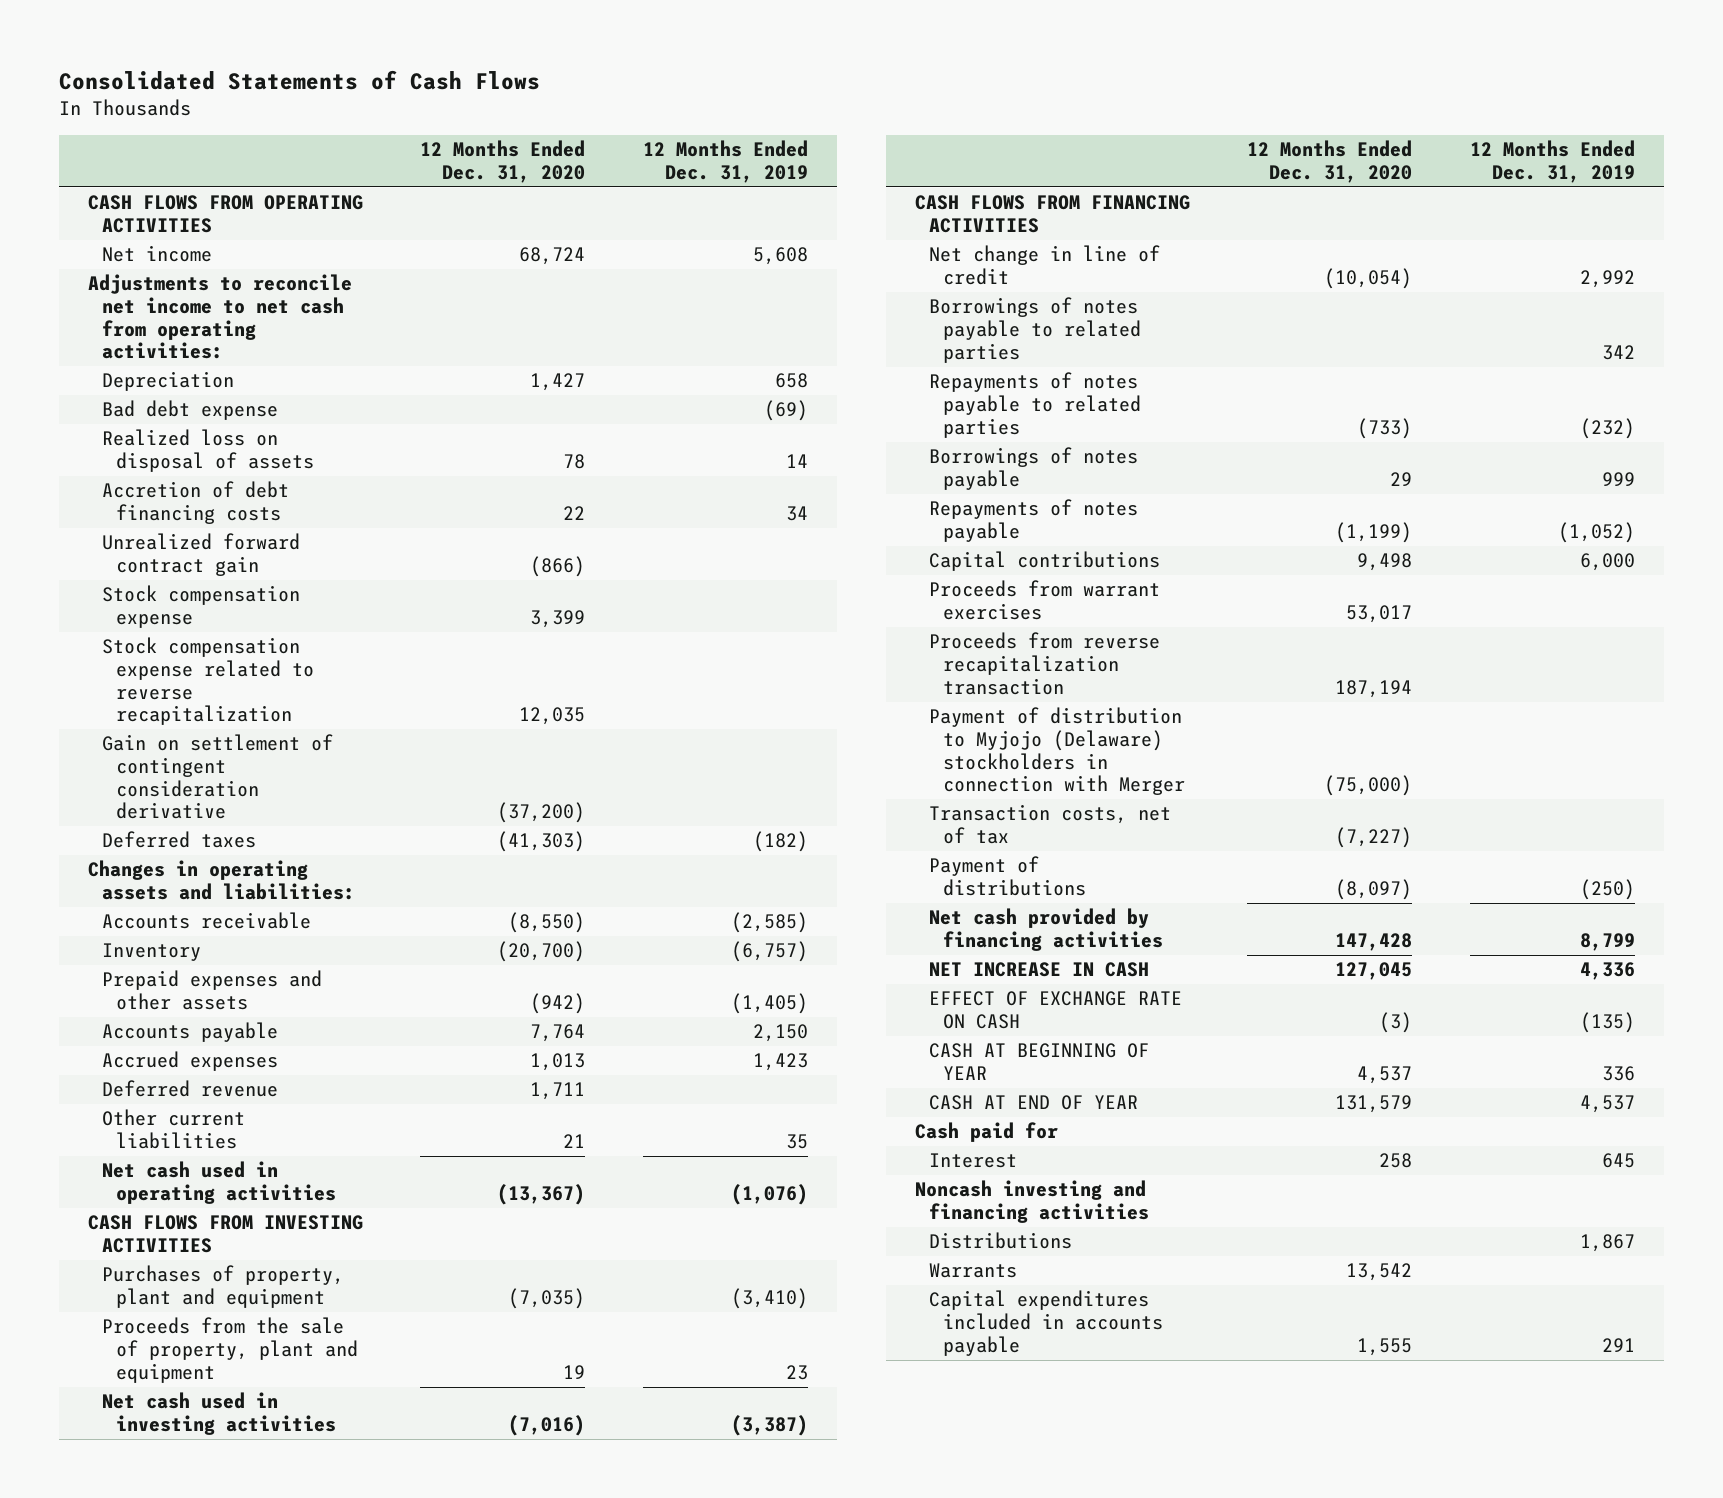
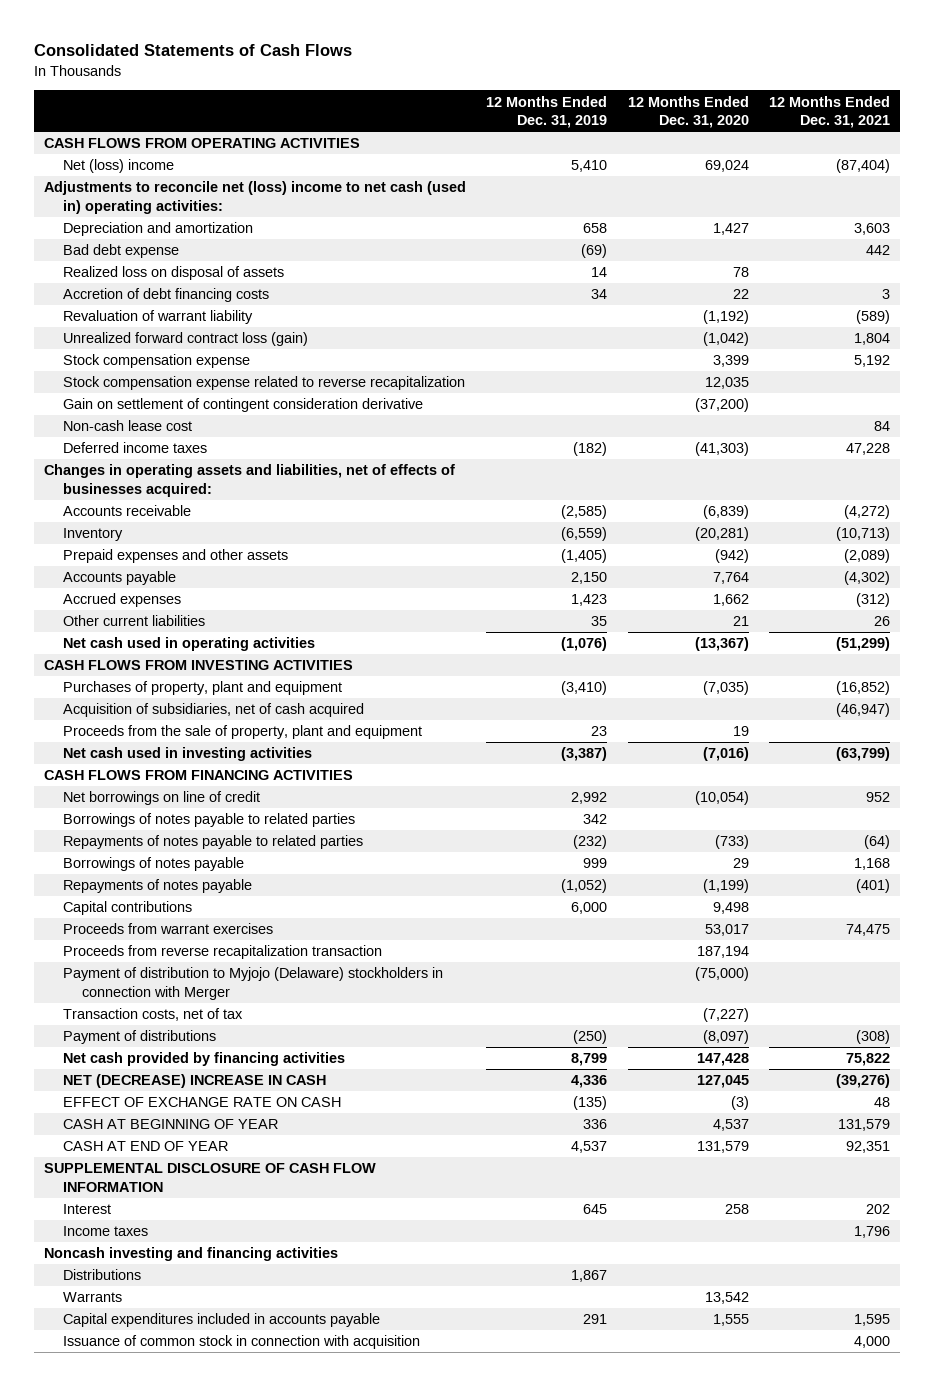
none -> [769,95,891,128] 12 Months Ended Dec. 31, 2021
[101,245,212,263] Net income -> [62,159,174,174] Net (loss) income
[519,247,586,266] 68,724 -> [704,160,749,173] 69,024
[753,247,809,266] 5,608 -> [571,160,608,173] 5,410
[87,274,352,360] Adjustments to reconcile net income to net cash from operating activities: -> [44,181,467,214] Adjustments to reconcile net (loss) income to net cash (used in) operating activities:
[101,371,234,392] Depreciation -> [62,222,253,237] Depreciation and amortization
none -> [62,310,253,325] Revaluation of warrant liability
[101,533,300,577] Unrealized forward contract gain -> [62,332,308,347] Unrealized forward contract loss (gain)
[530,556,586,578] (866) -> [702,332,749,347] (1,042)
none -> [62,420,192,432] Non-cash lease cost
[101,831,256,849] Deferred taxes -> [62,442,207,454] Deferred income taxes
[87,860,355,901] Changes in operating assets and liabilities: -> [44,464,456,497] Changes in operating assets and liabilities, net of effects of businesses acquired:
[508,912,586,934] (8,550) -> [702,505,749,520] (6,839)
[497,941,586,963] (20,700) -> [694,527,749,542] (20,281)
[731,941,809,963] (6,757) -> [561,527,608,542] (6,559)
[101,1080,278,1098] Deferred revenue -> none
[530,1053,586,1072] 1,013 -> [712,594,749,607] 1,662
none -> [62,703,364,718] Acquisition of subsidiaries, net of cash acquired
[928,245,1160,286] Net change in line of credit -> [62,791,260,806] Net borrowings on line of credit
[928,962,1149,978] NET INCREASE IN CASH -> [62,1074,326,1089] NET (DECREASE) INCREASE IN CASH
[914,1122,1058,1143] Cash paid for -> none
none -> [44,1163,377,1192] SUPPLEMENTAL DISCLOSURE OF CASH FLOW INFORMATION
none -> [62,1226,148,1237] Income taxes
none -> [62,1335,420,1350] Issuance of common stock in connection with acquisition

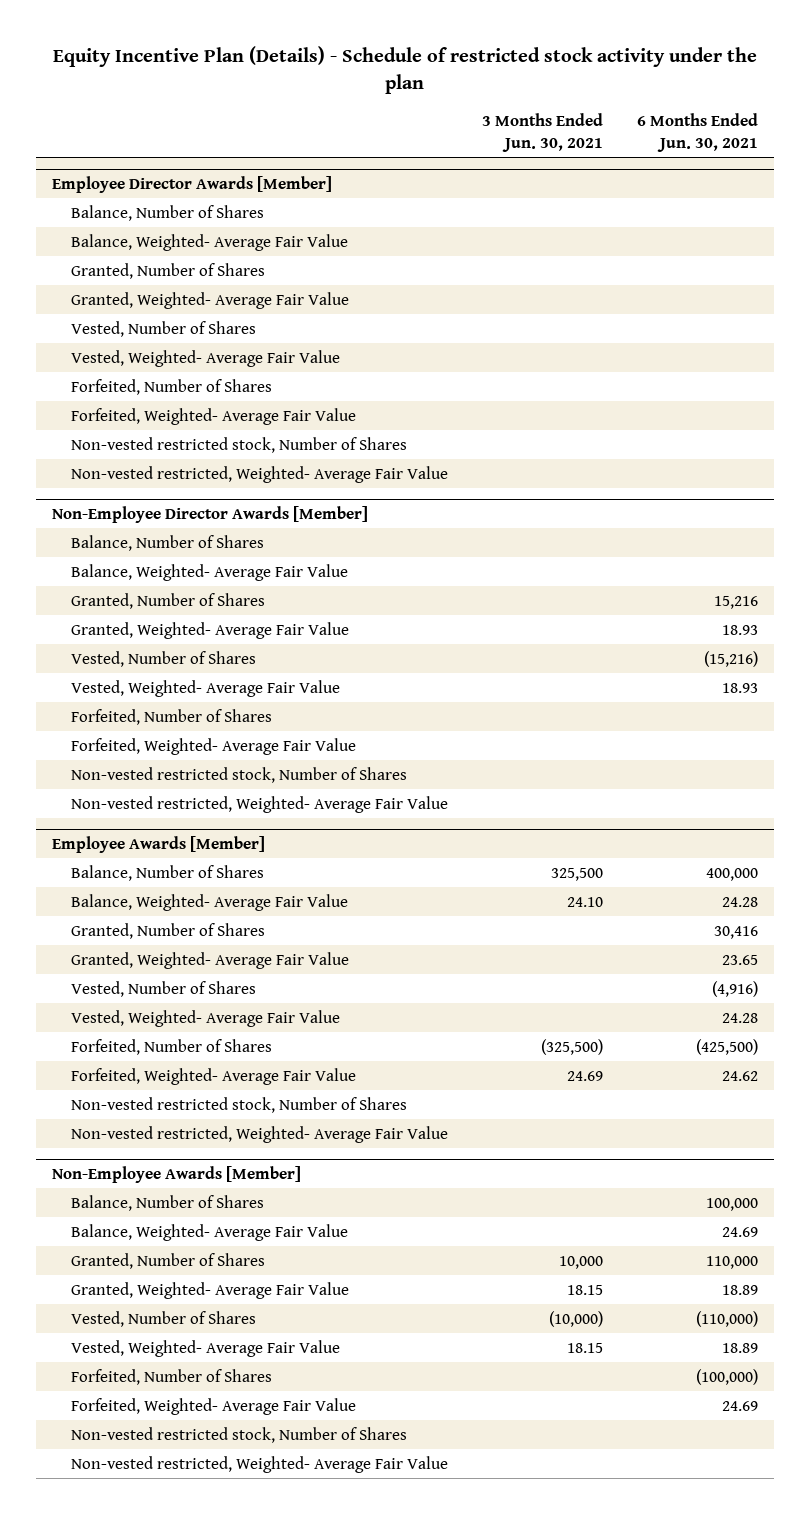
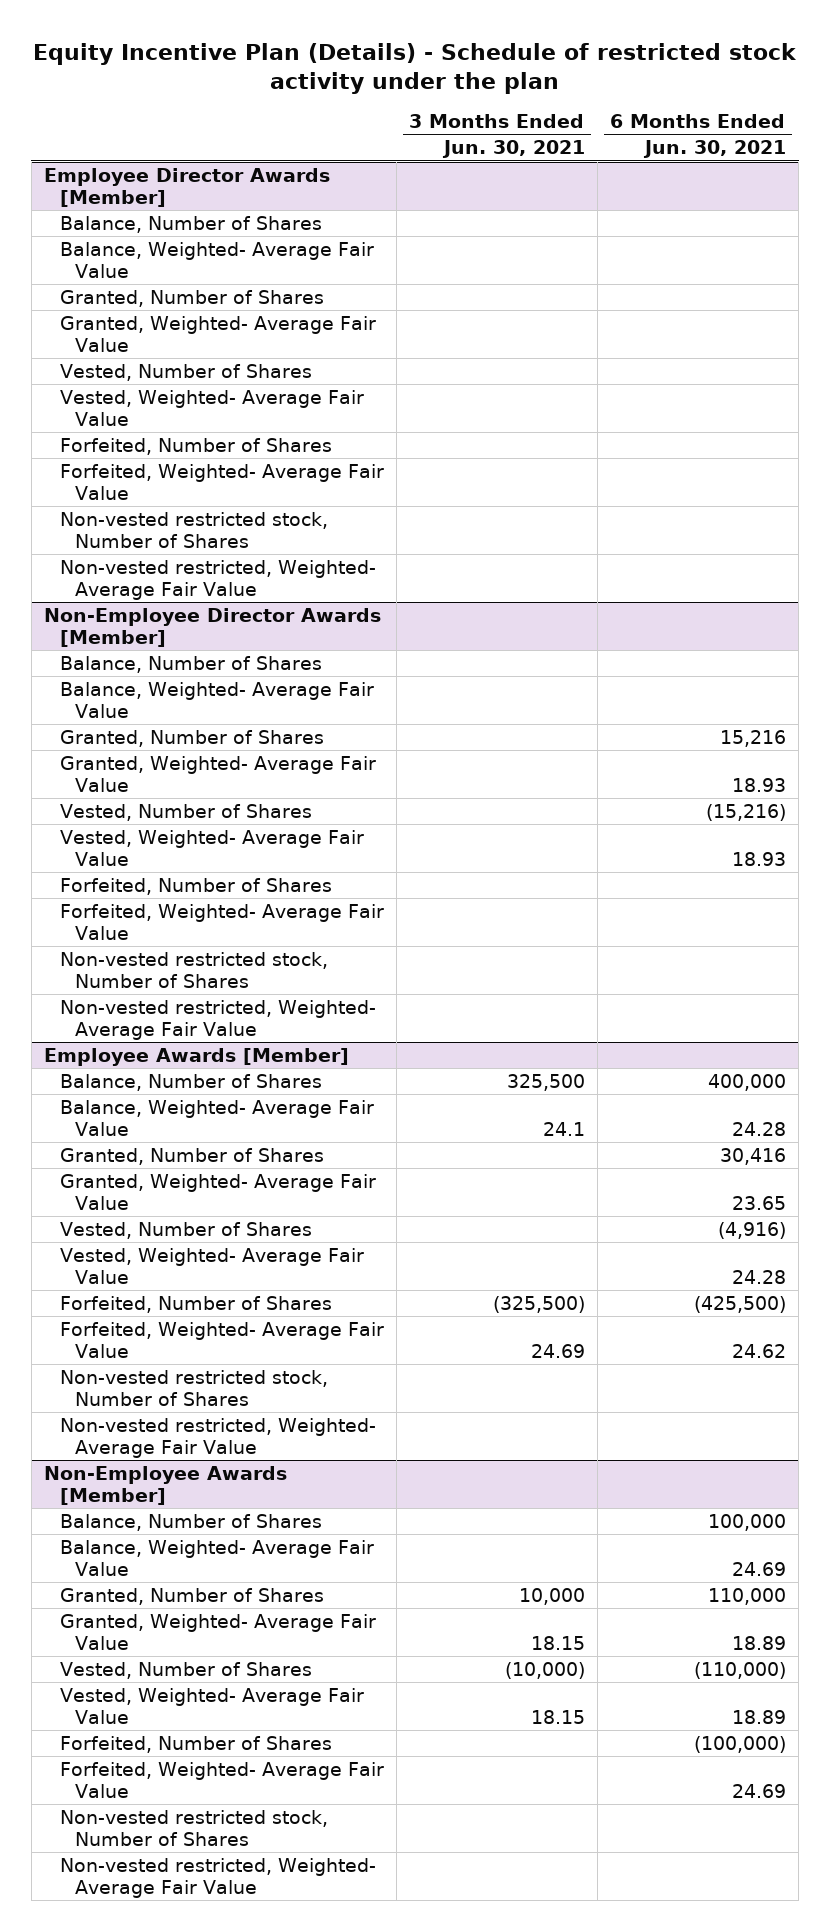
[566,896,603,907] 24.10 -> [542,1121,585,1136] 24.1

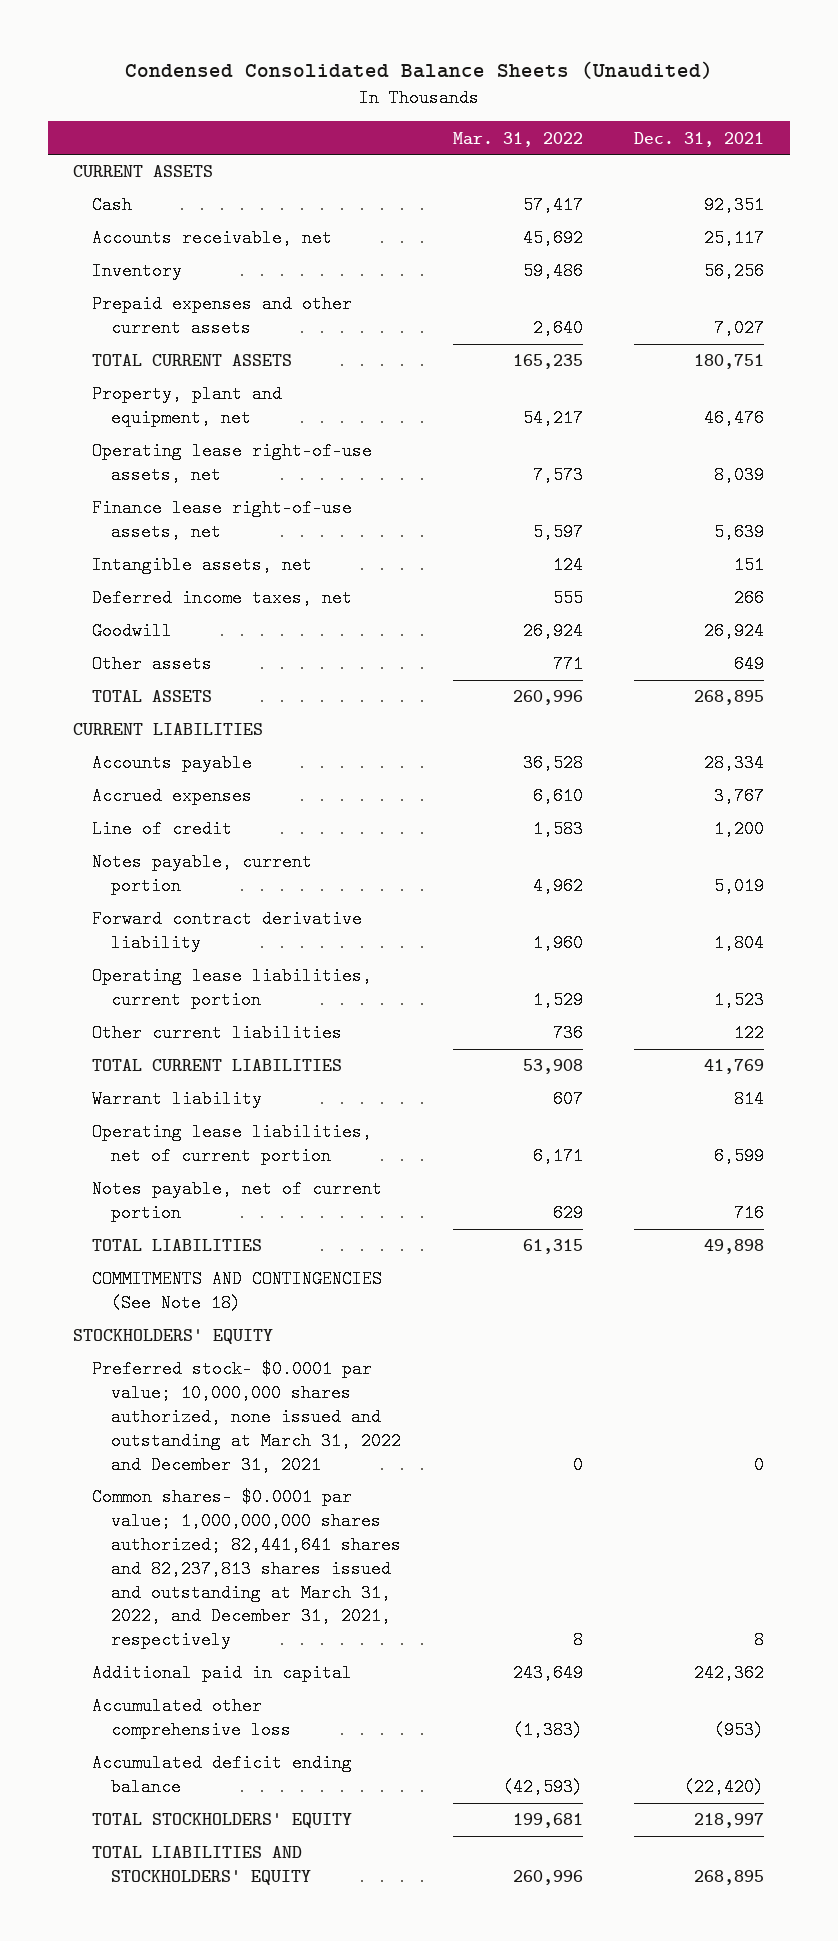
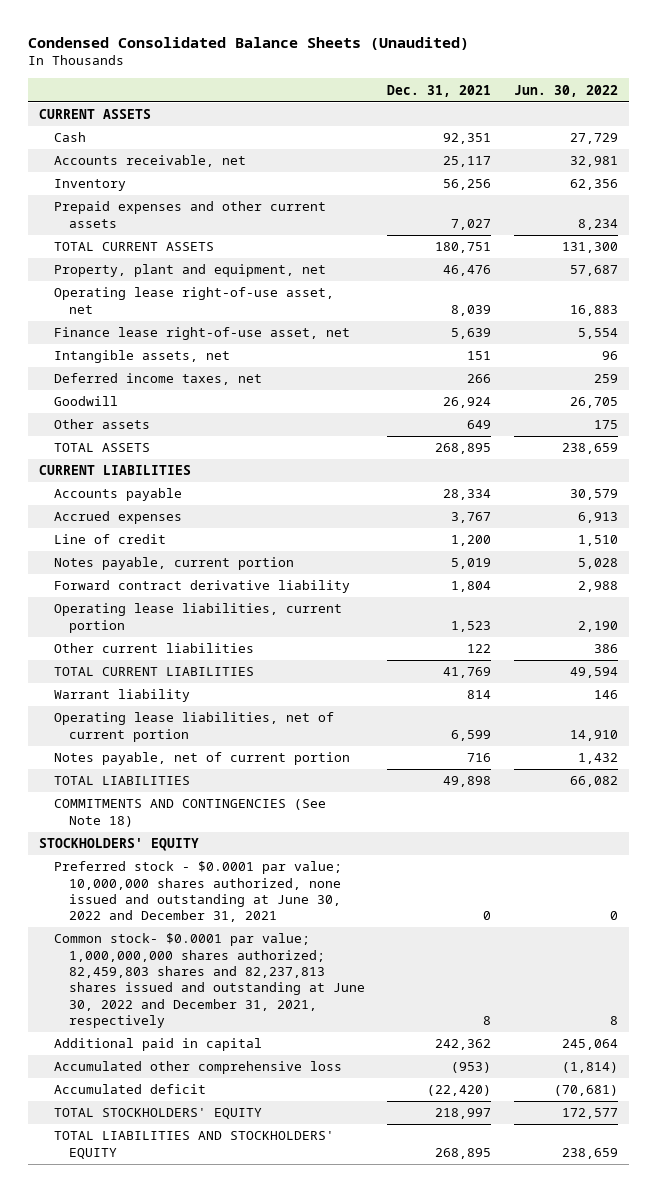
[452,131,583,147] Mar. 31, 2022 -> none
none -> [513,84,618,97] Jun. 30, 2022
[92,442,373,484] Operating lease right-of-use assets, net -> [53,287,334,314] Operating lease right-of-use asset, net
[92,499,353,541] Finance lease right-of-use assets, net -> [53,327,350,341] Finance lease right-of-use asset, net
[92,1360,402,1474] Preferred stock- $0.0001 par value; 10,000,000 shares authorized, none issued and outstanding at March 31, 2022 and December 31, 2021 -> [53,861,342,923] Preferred stock - $0.0001 par value; 10,000,000 shares authorized, none issued and outstanding at June 30, 2022 and December 31, 2021
[92,1488,402,1650] Common shares- $0.0001 par value; 1,000,000,000 shares authorized; 82,441,641 shares and 82,237,813 shares issued and outstanding at March 31, 2022, and December 31, 2021, respectively -> [53,933,365,1028] Common stock- $0.0001 par value; 1,000,000,000 shares authorized; 82,459,803 shares and 82,237,813 shares issued and outstanding at June 30, 2022 and December 31, 2021, respectively
[92,1754,353,1796] Accumulated deficit ending balance -> [53,1084,206,1095] Accumulated deficit

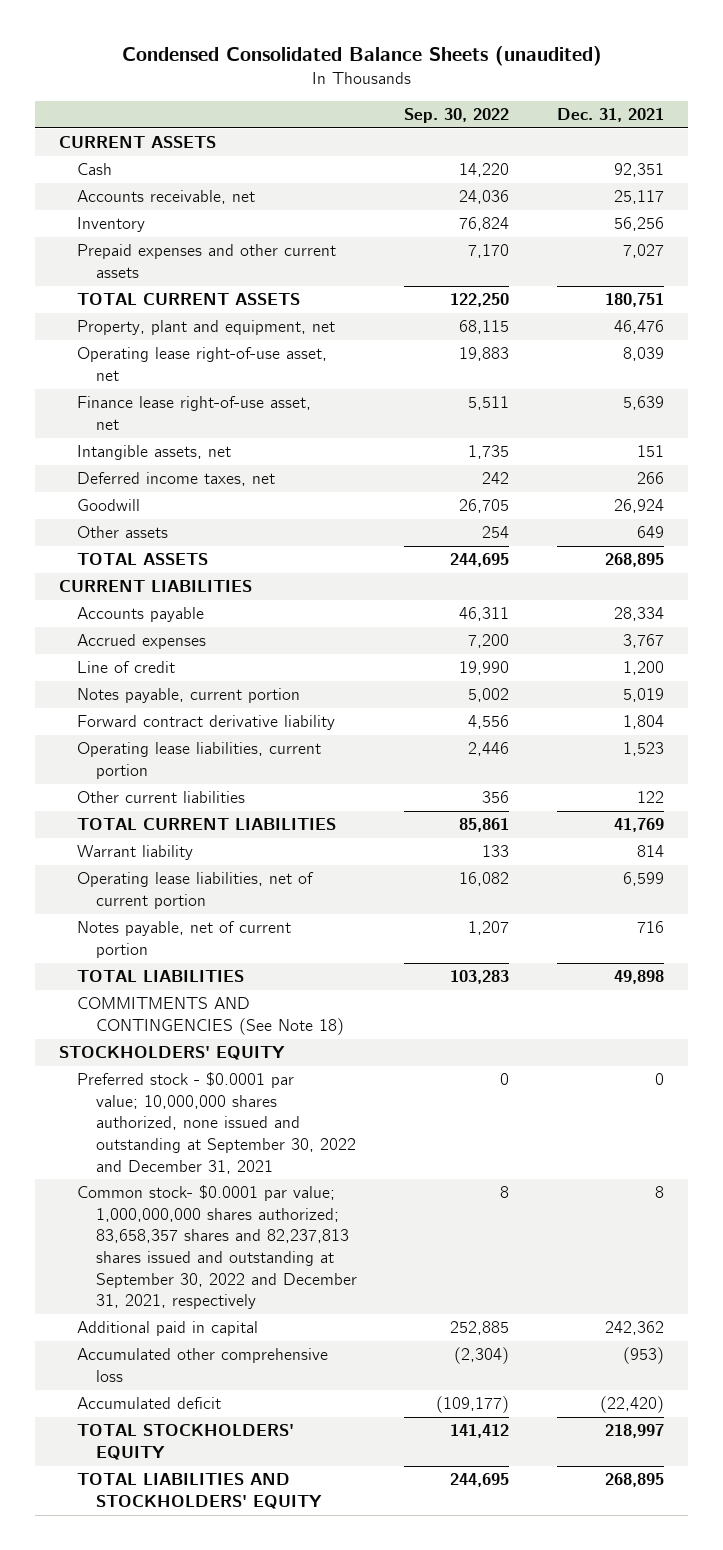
[27,36,469,50] Condensed Consolidated Balance Sheets (Unaudited) -> [121,46,602,67] Condensed Consolidated Balance Sheets (unaudited)
[513,84,618,97] Jun. 30, 2022 -> none
none -> [404,108,510,124] Sep. 30, 2022
[53,861,342,923] Preferred stock - $0.0001 par value; 10,000,000 shares authorized, none issued and outstanding at June 30, 2022 and December 31, 2021 -> [77,1072,356,1174] Preferred stock - $0.0001 par value; 10,000,000 shares authorized, none issued and outstanding at September 30, 2022 and December 31, 2021
[53,933,365,1028] Common stock- $0.0001 par value; 1,000,000,000 shares authorized; 82,459,803 shares and 82,237,813 shares issued and outstanding at June 30, 2022 and December 31, 2021, respectively -> [77,1185,357,1310] Common stock- $0.0001 par value; 1,000,000,000 shares authorized; 83,658,357 shares and 82,237,813 shares issued and outstanding at September 30, 2022 and December 31, 2021, respectively

